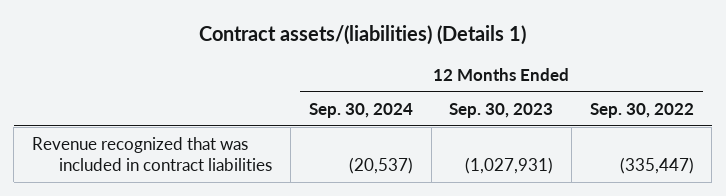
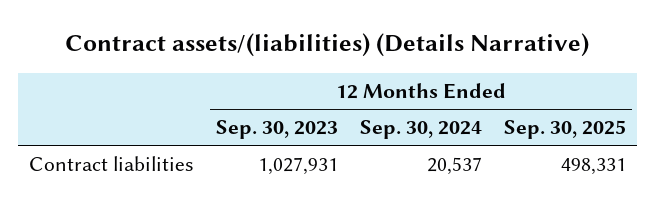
[198,24,526,45] Contract assets/(liabilities) (Details 1) -> [65,33,590,58] Contract assets/(liabilities) (Details Narrative)
[589,103,694,119] Sep. 30, 2022 -> none
none -> [503,120,626,140] Sep. 30, 2025
[32,137,273,172] Revenue recognized that was included in contract liabilities -> [28,156,194,172] Contract liabilities
[348,157,413,175] (20,537) -> [426,157,482,176] 20,537
[465,157,554,175] (1,027,931) -> [257,157,338,176] 1,027,931

